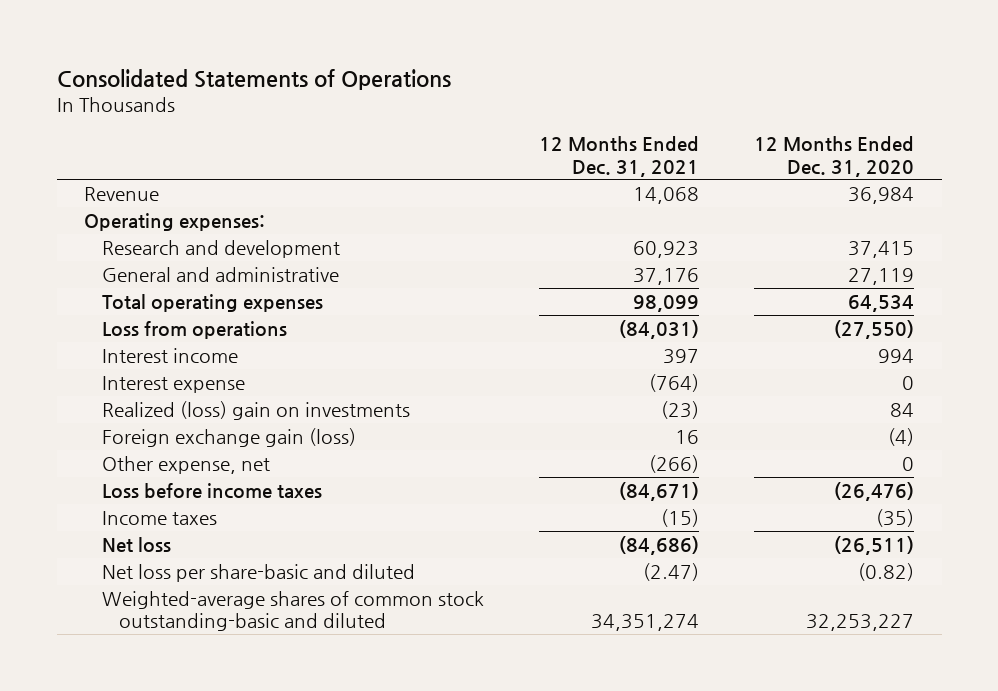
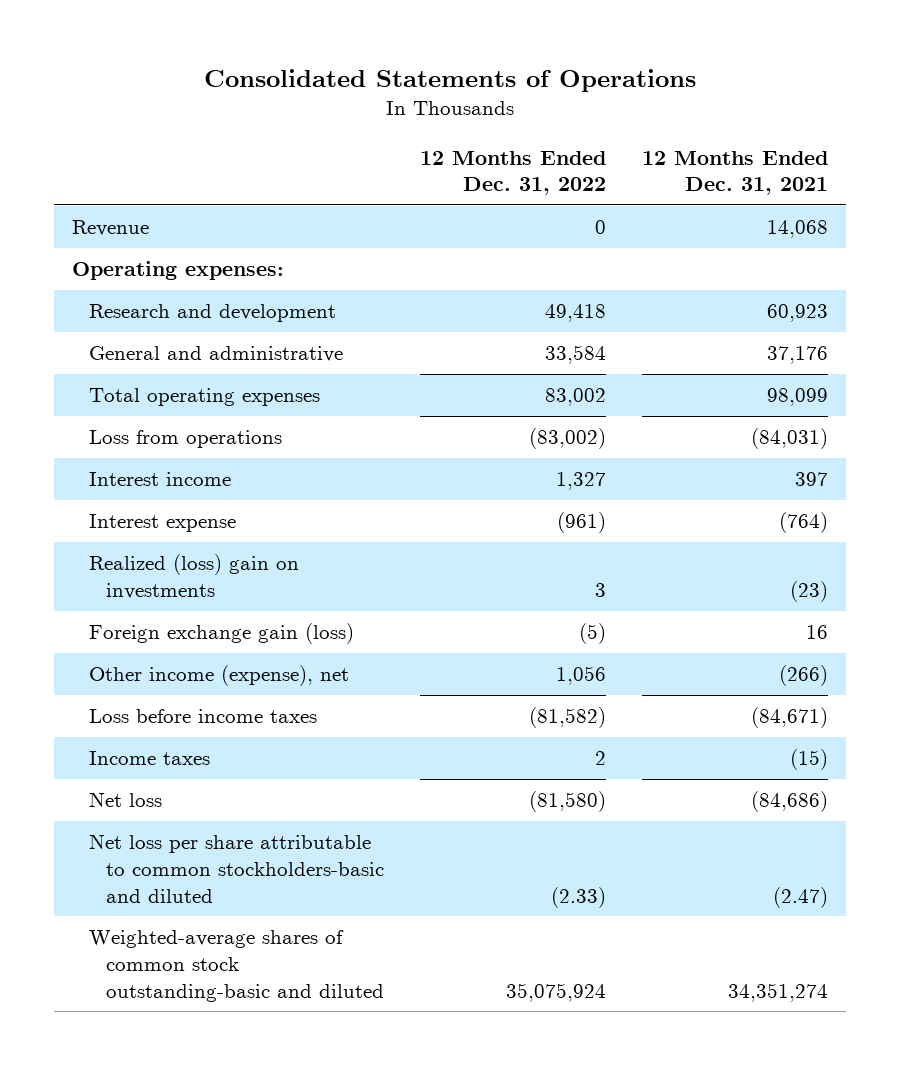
[753,136,914,177] 12 Months Ended Dec. 31, 2020 -> none
none -> [419,150,606,196] 12 Months Ended Dec. 31, 2022
[101,456,270,475] Other expense, net -> [88,665,349,687] Other income (expense), net
[101,564,415,583] Net loss per share-basic and diluted -> [88,834,384,903] Net loss per share attributable to common stockholders-basic and diluted

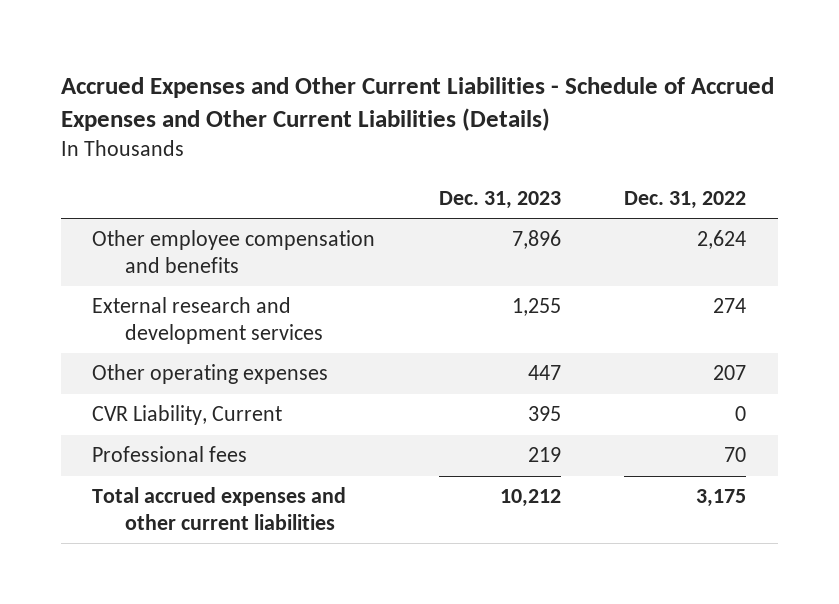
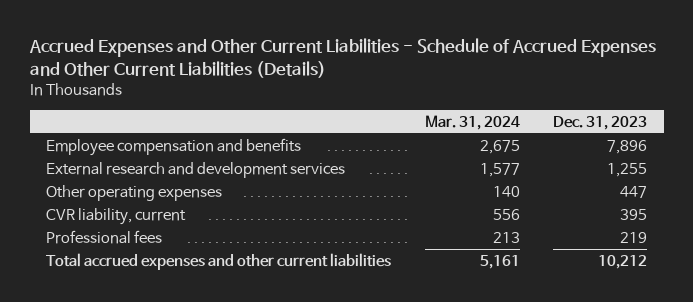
[624,190,747,209] Dec. 31, 2022 -> none
none -> [424,114,520,130] Mar. 31, 2024
[92,230,376,273] Other employee compensation and benefits -> [46,137,302,156] Employee compensation and benefits
[92,405,283,426] CVR Liability, Current -> [46,207,187,225] CVR liability, current

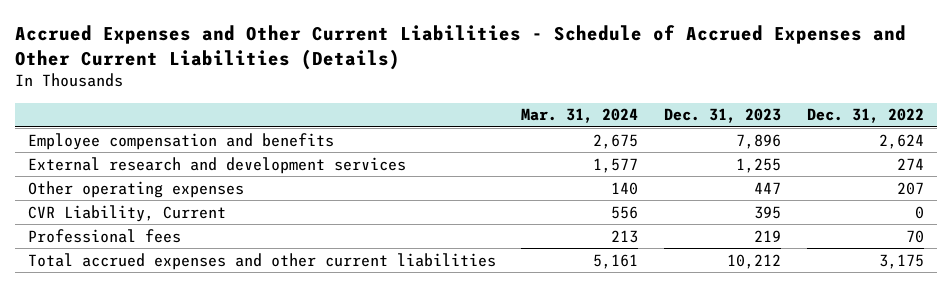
none -> [807,108,925,124] Dec. 31, 2022
[46,207,187,225] CVR liability, current -> [27,204,226,222] CVR Liability, Current

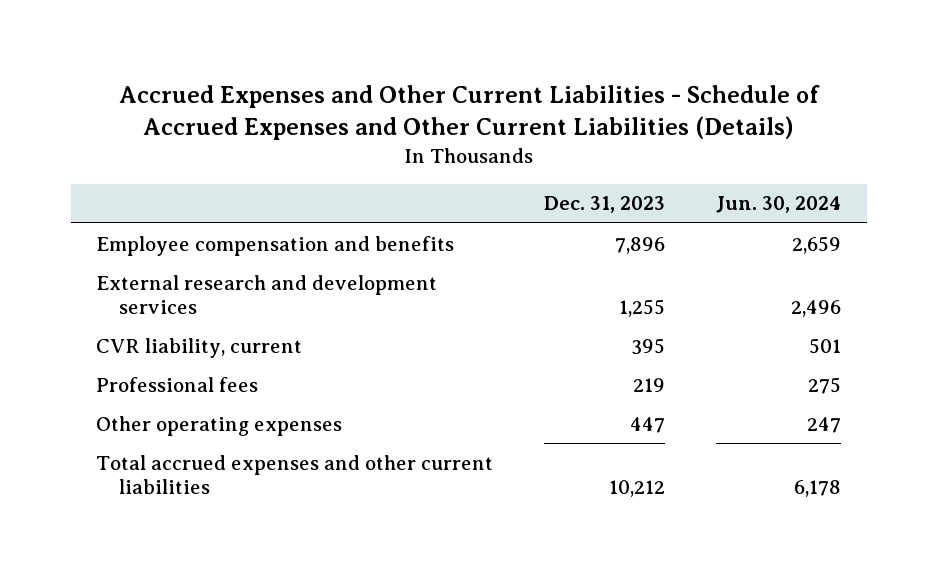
[521,108,639,124] Mar. 31, 2024 -> none
[807,108,925,124] Dec. 31, 2022 -> none
none -> [716,196,842,214] Jun. 30, 2024
[27,204,226,222] CVR Liability, Current -> [96,337,303,358] CVR liability, current
[27,180,244,198] Other operating expenses -> [96,415,343,436] Other operating expenses

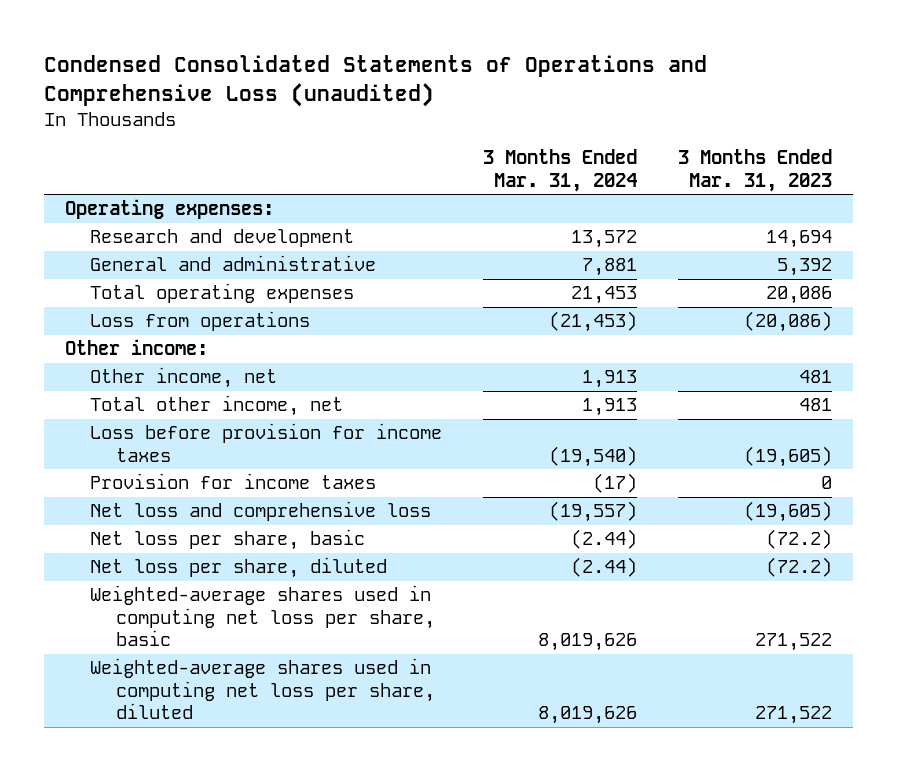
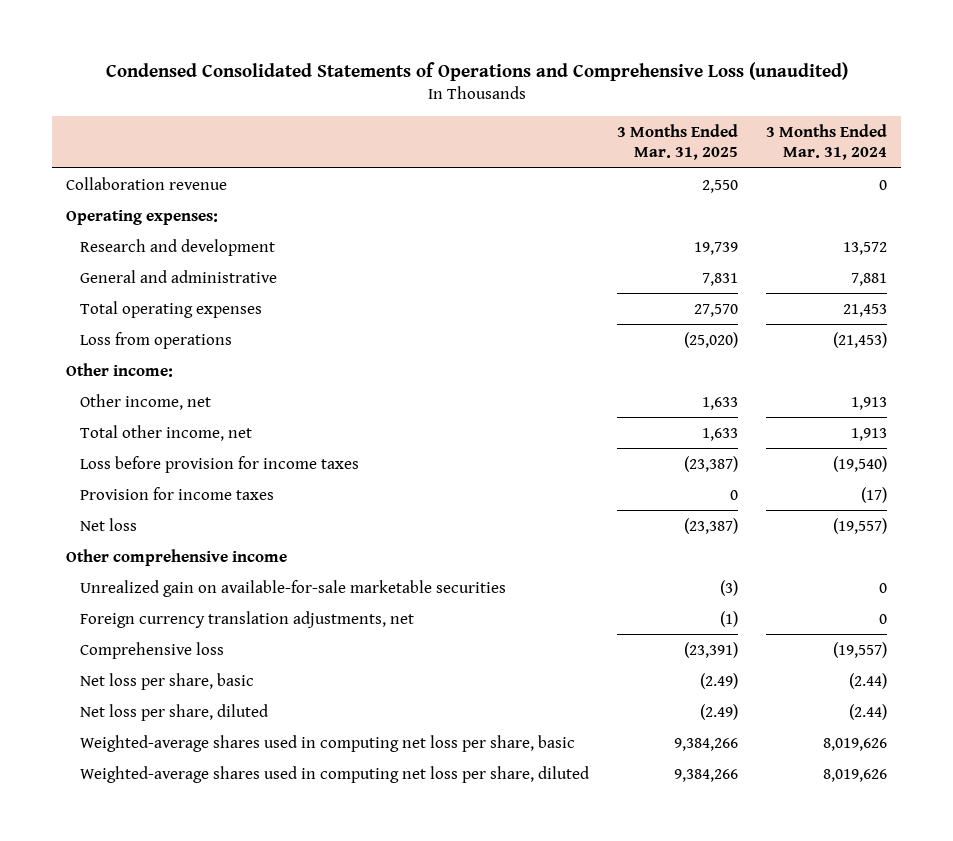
[678,149,833,192] 3 Months Ended Mar. 31, 2023 -> none
none -> [617,123,739,161] 3 Months Ended Mar. 31, 2025
none -> [66,176,228,190] Collaboration revenue
[90,501,432,522] Net loss and comprehensive loss -> [80,517,138,531] Net loss
none -> [66,548,288,566] Other comprehensive income
none -> [80,579,507,597] Unrealized gain on available-for-sale marketable securities
none -> [80,610,415,628] Foreign currency translation adjustments, net
none -> [80,641,225,659] Comprehensive loss

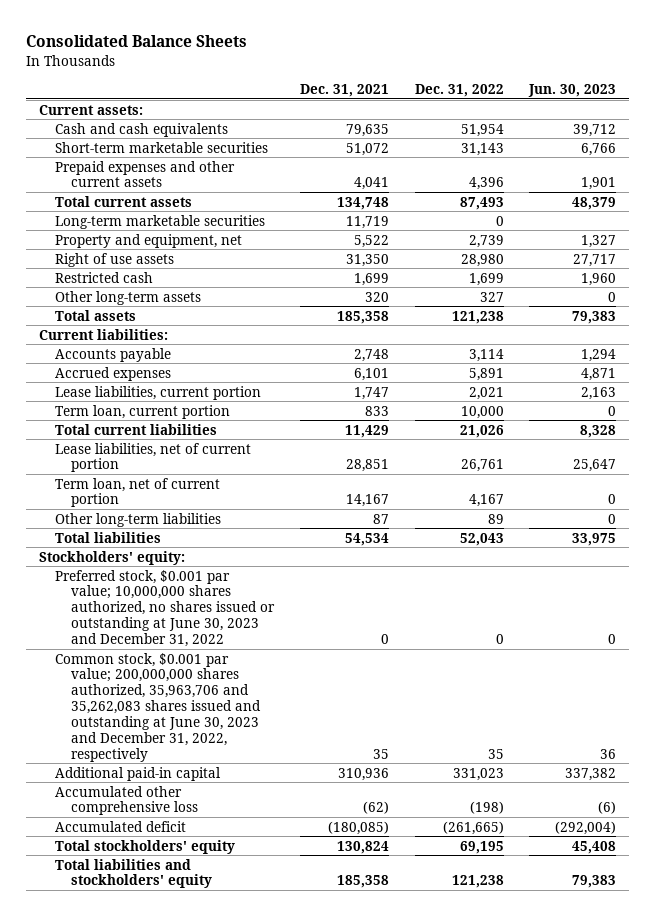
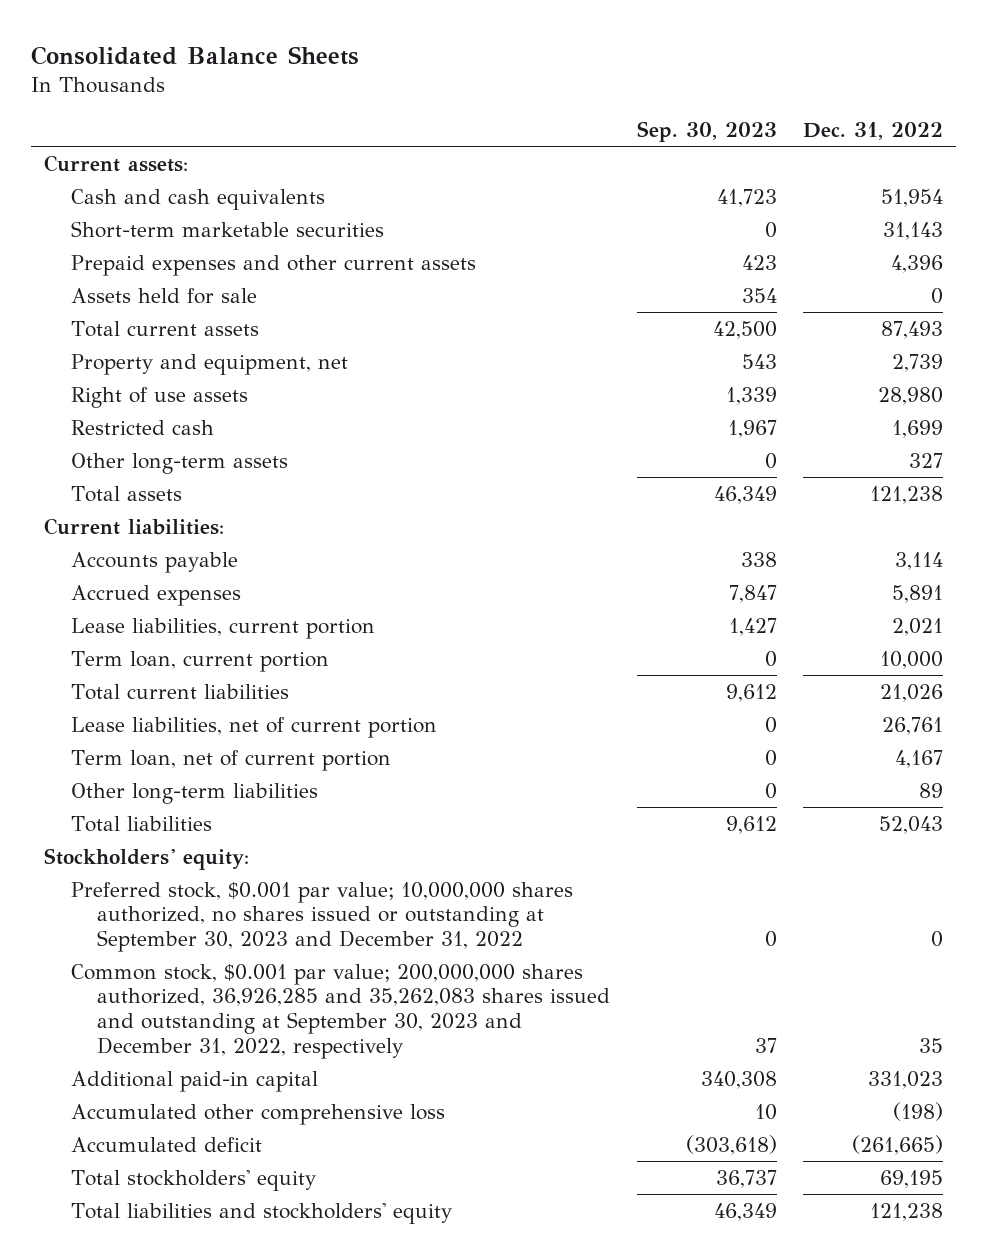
[299,83,389,97] Dec. 31, 2021 -> none
[528,83,617,97] Jun. 30, 2023 -> none
none -> [636,121,777,143] Sep. 30, 2023
none -> [70,287,257,304] Assets held for sale
[55,214,266,229] Long-term marketable securities -> none
[55,569,276,647] Preferred stock, $0.001 par value; 10,000,000 shares authorized, no shares issued or outstanding at June 30, 2023 and December 31, 2022 -> [70,881,573,953] Preferred stock, $0.001 par value; 10,000,000 shares authorized, no shares issued or outstanding at September 30, 2023 and December 31, 2022
[55,652,262,762] Common stock, $0.001 par value; 200,000,000 shares authorized, 35,963,706 and 35,262,083 shares issued and outstanding at June 30, 2023 and December 31, 2022, respectively -> [70,963,611,1059] Common stock, $0.001 par value; 200,000,000 shares authorized, 36,926,285 and 35,262,083 shares issued and outstanding at September 30, 2023 and December 31, 2022, respectively

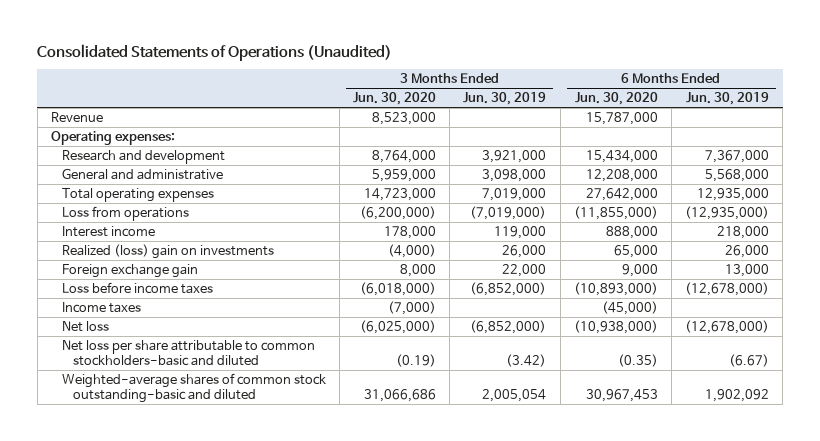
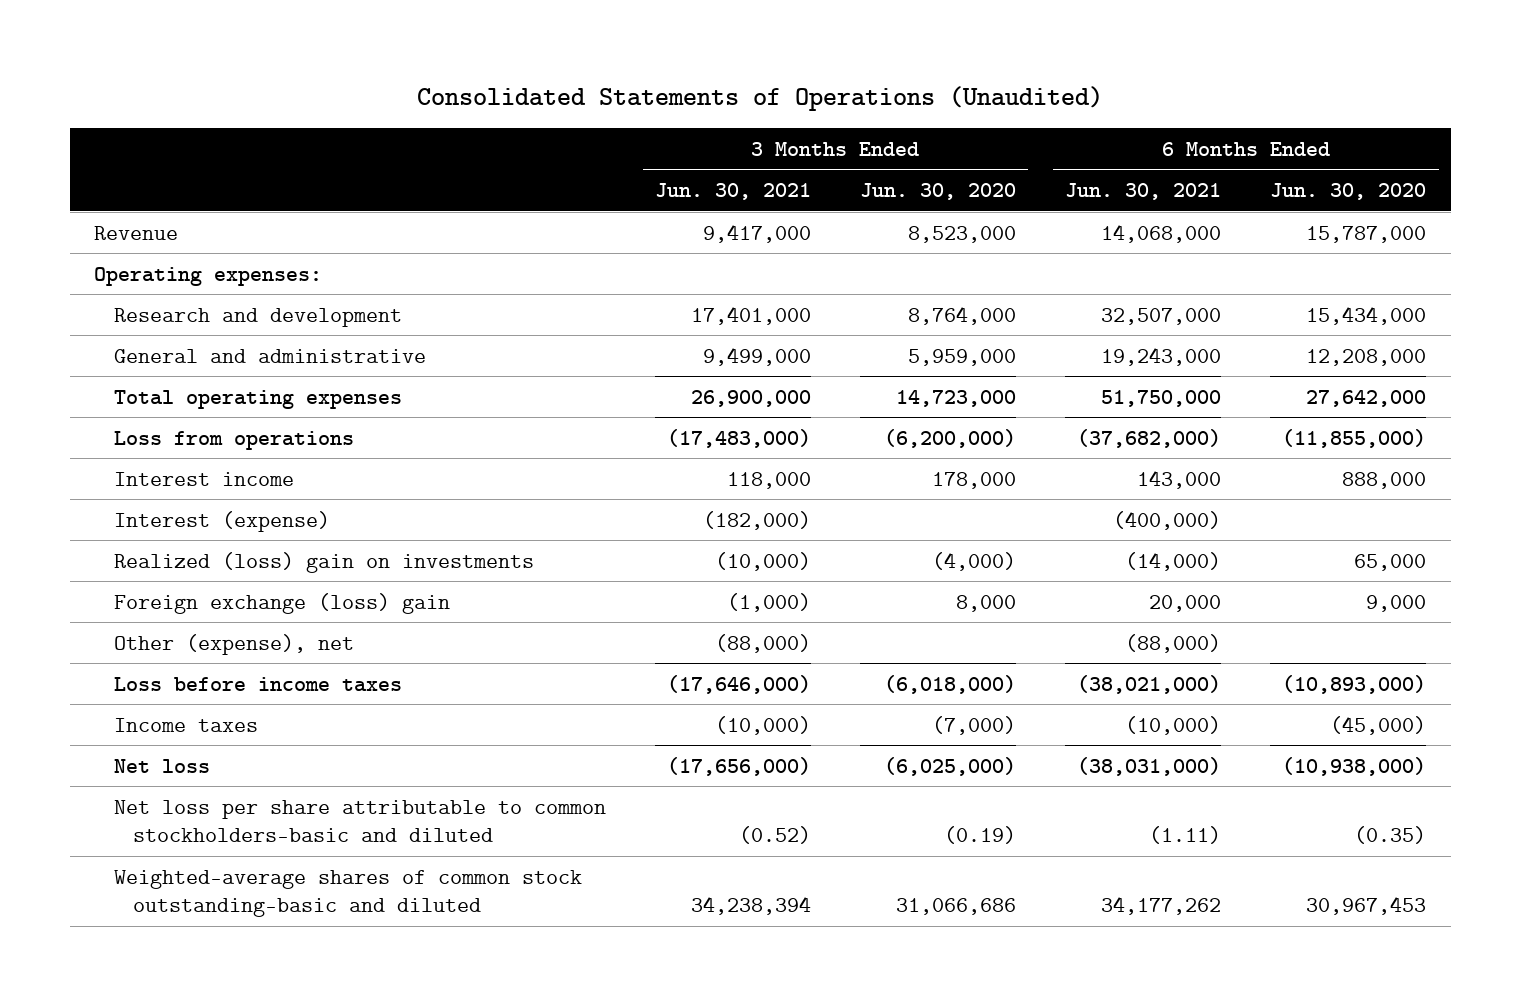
[463,92,547,106] Jun. 30, 2019 -> none
[685,92,769,106] Jun. 30, 2019 -> none
none -> [654,183,811,201] Jun. 30, 2021
none -> [1065,183,1222,201] Jun. 30, 2021
none -> [113,510,330,532] Interest (expense)
[61,263,198,278] Foreign exchange gain -> [113,592,450,614] Foreign exchange (loss) gain
none -> [113,633,354,655] Other (expense), net

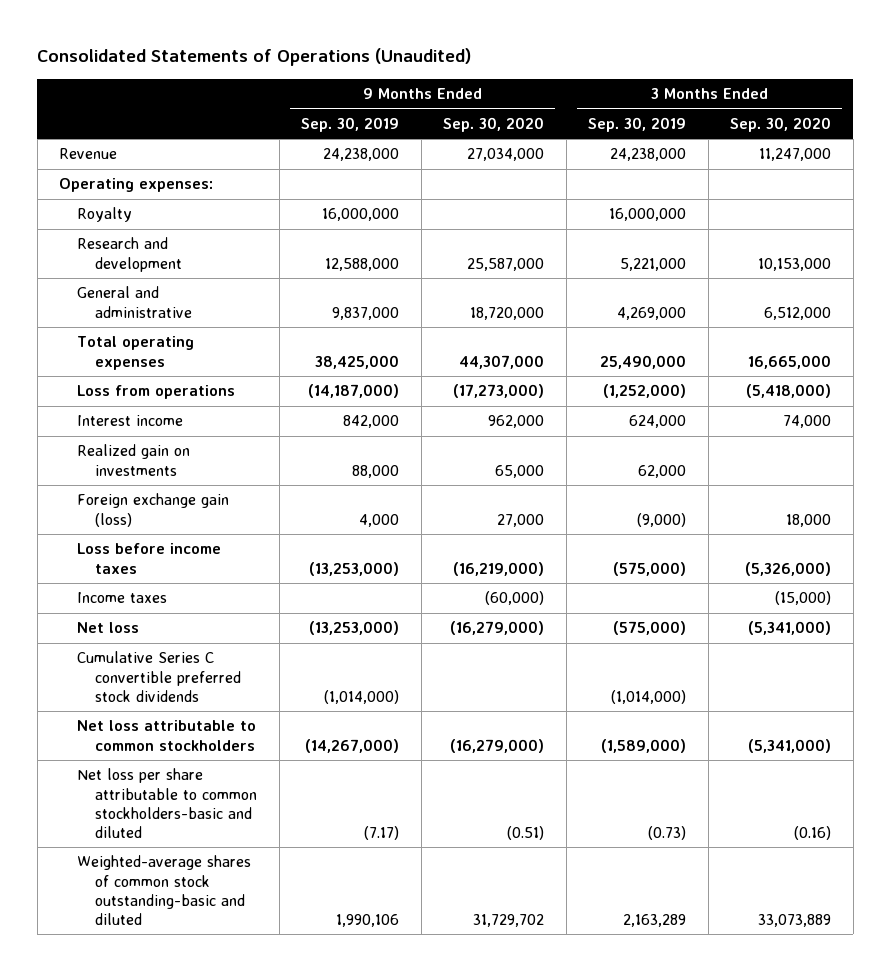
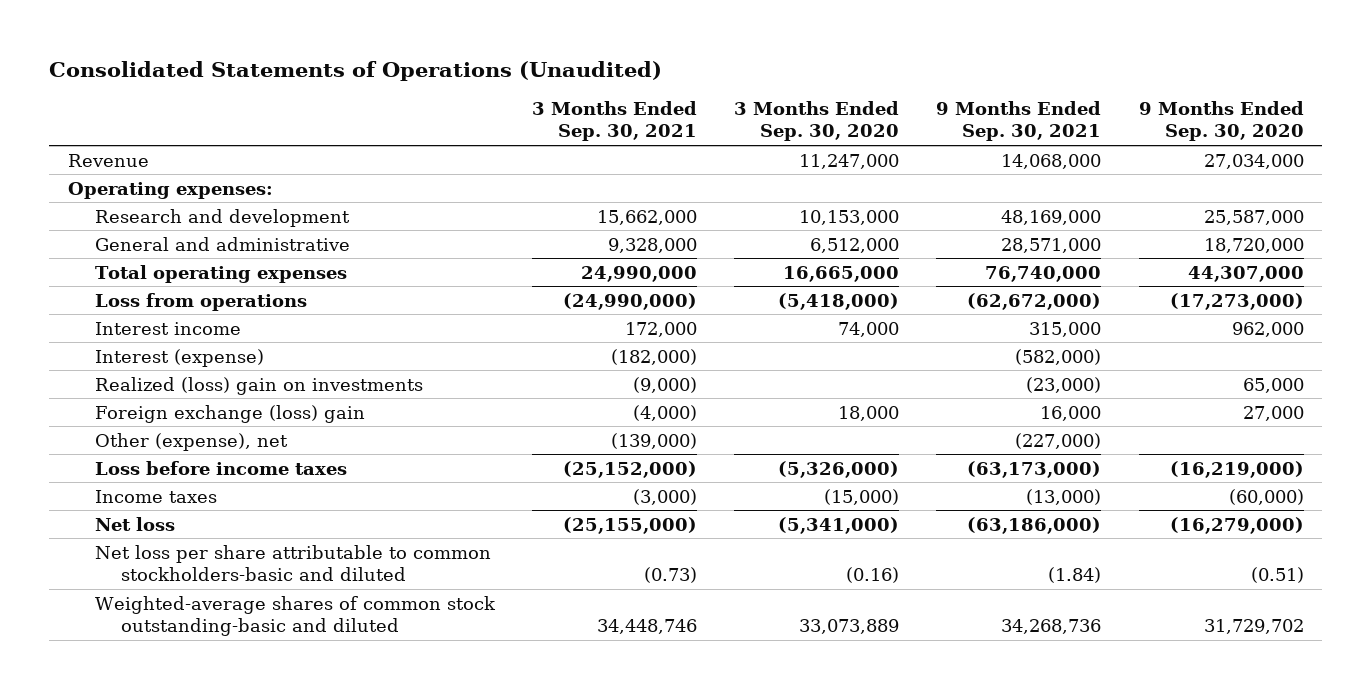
[301,116,400,132] Sep. 30, 2019 -> none
[588,116,687,132] Sep. 30, 2019 -> none
none -> [531,100,697,142] 3 Months Ended Sep. 30, 2021
none -> [936,100,1102,142] 9 Months Ended Sep. 30, 2021
[77,207,133,223] Royalty -> none
none -> [94,348,264,367] Interest (expense)
[77,444,191,476] Realized gain on investments -> [94,376,423,395] Realized (loss) gain on investments
[77,493,230,527] Foreign exchange gain (loss) -> [94,404,365,423] Foreign exchange (loss) gain
none -> [94,432,288,451] Other (expense), net
[77,651,242,702] Cumulative Series C convertible preferred stock dividends -> none
[77,720,257,751] Net loss attributable to common stockholders -> none

